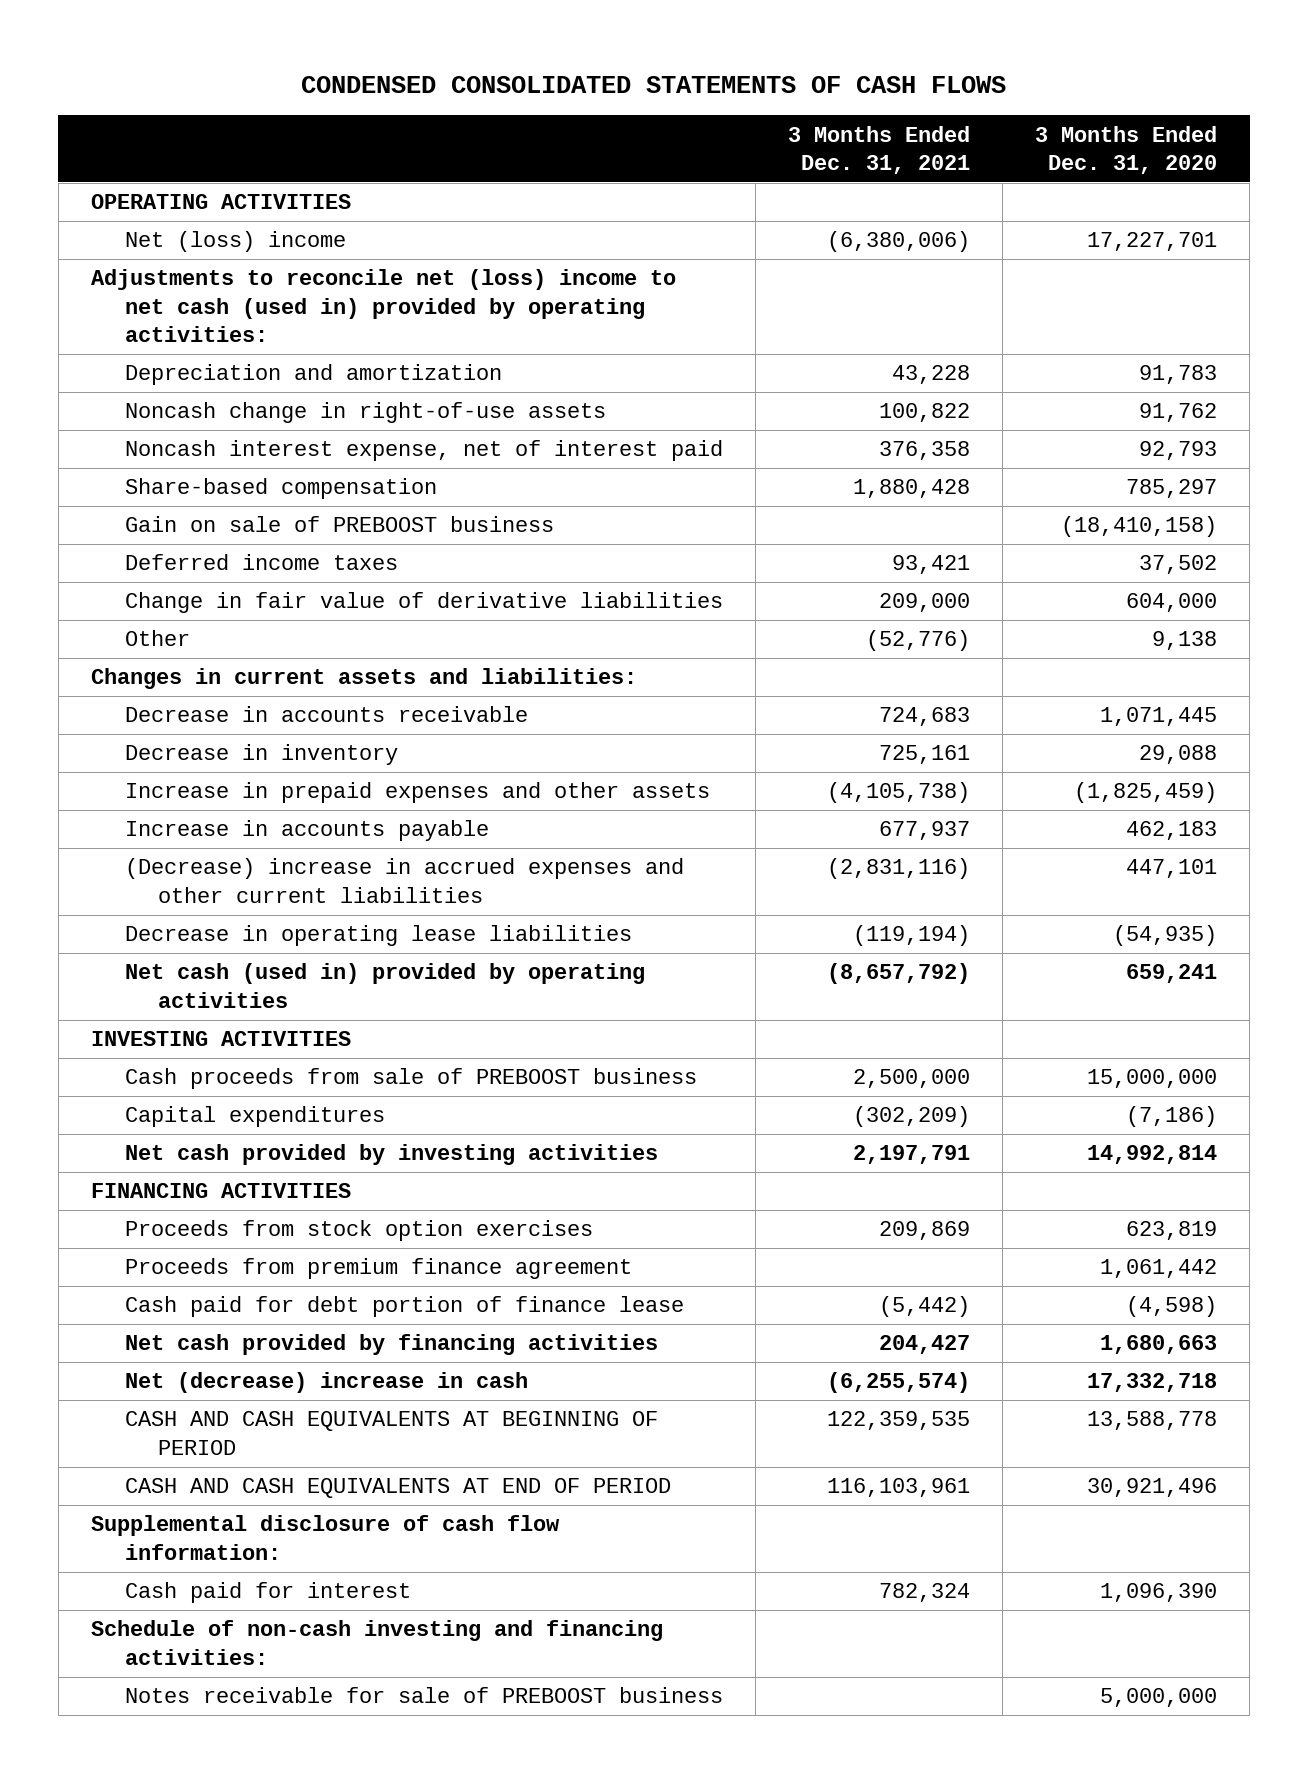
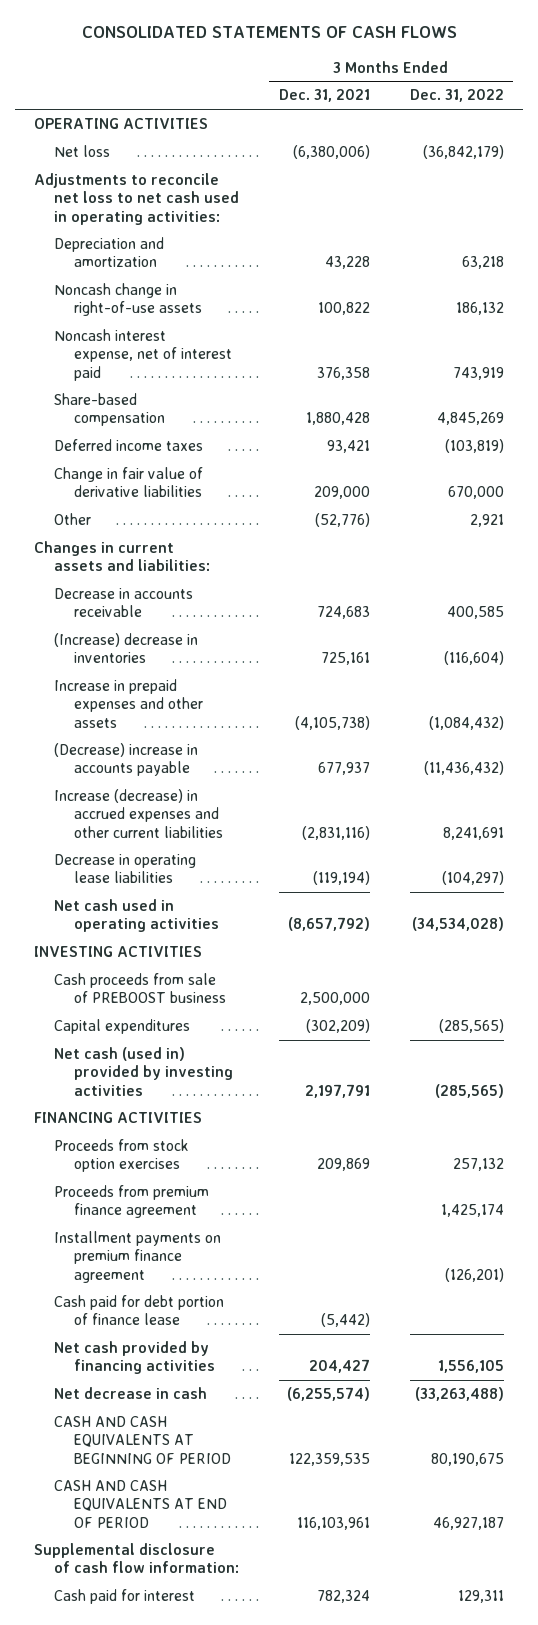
[301,75,1007,93] CONDENSED CONSOLIDATED STATEMENTS OF CASH FLOWS -> [81,26,457,39] CONSOLIDATED STATEMENTS OF CASH FLOWS
[1035,125,1218,174] 3 Months Ended Dec. 31, 2020 -> none
none -> [409,89,504,103] Dec. 31, 2022
[124,231,346,253] Net (loss) income -> [54,145,111,158] Net loss
[91,269,677,343] Adjustments to reconcile net (loss) income to net cash (used in) provided by operating activities: -> [34,173,240,225] Adjustments to reconcile net loss to net cash used in operating activities:
[124,516,554,533] Gain on sale of PREBOOST business -> none
[124,744,398,766] Decrease in inventory -> [54,633,199,664] (Increase) decrease in inventories
[124,820,489,842] Increase in accounts payable -> [54,743,199,777] (Decrease) increase in accounts payable
[124,858,684,903] (Decrease) increase in accrued expenses and other current liabilities -> [54,789,223,838] Increase (decrease) in accrued expenses and other current liabilities
[124,963,645,1008] Net cash (used in) provided by operating activities -> [54,899,219,933] Net cash used in operating activities
[124,1144,658,1166] Net cash provided by investing activities -> [54,1047,233,1096] Net cash (used in) provided by investing activities
none -> [54,1231,222,1283] Installment payments on premium finance agreement
[124,1372,528,1394] Net (decrease) increase in cash -> [54,1387,208,1400] Net decrease in cash
[91,1620,664,1665] Schedule of non-cash investing and financing activities: -> none
[124,1687,723,1704] Notes receivable for sale of PREBOOST business -> none

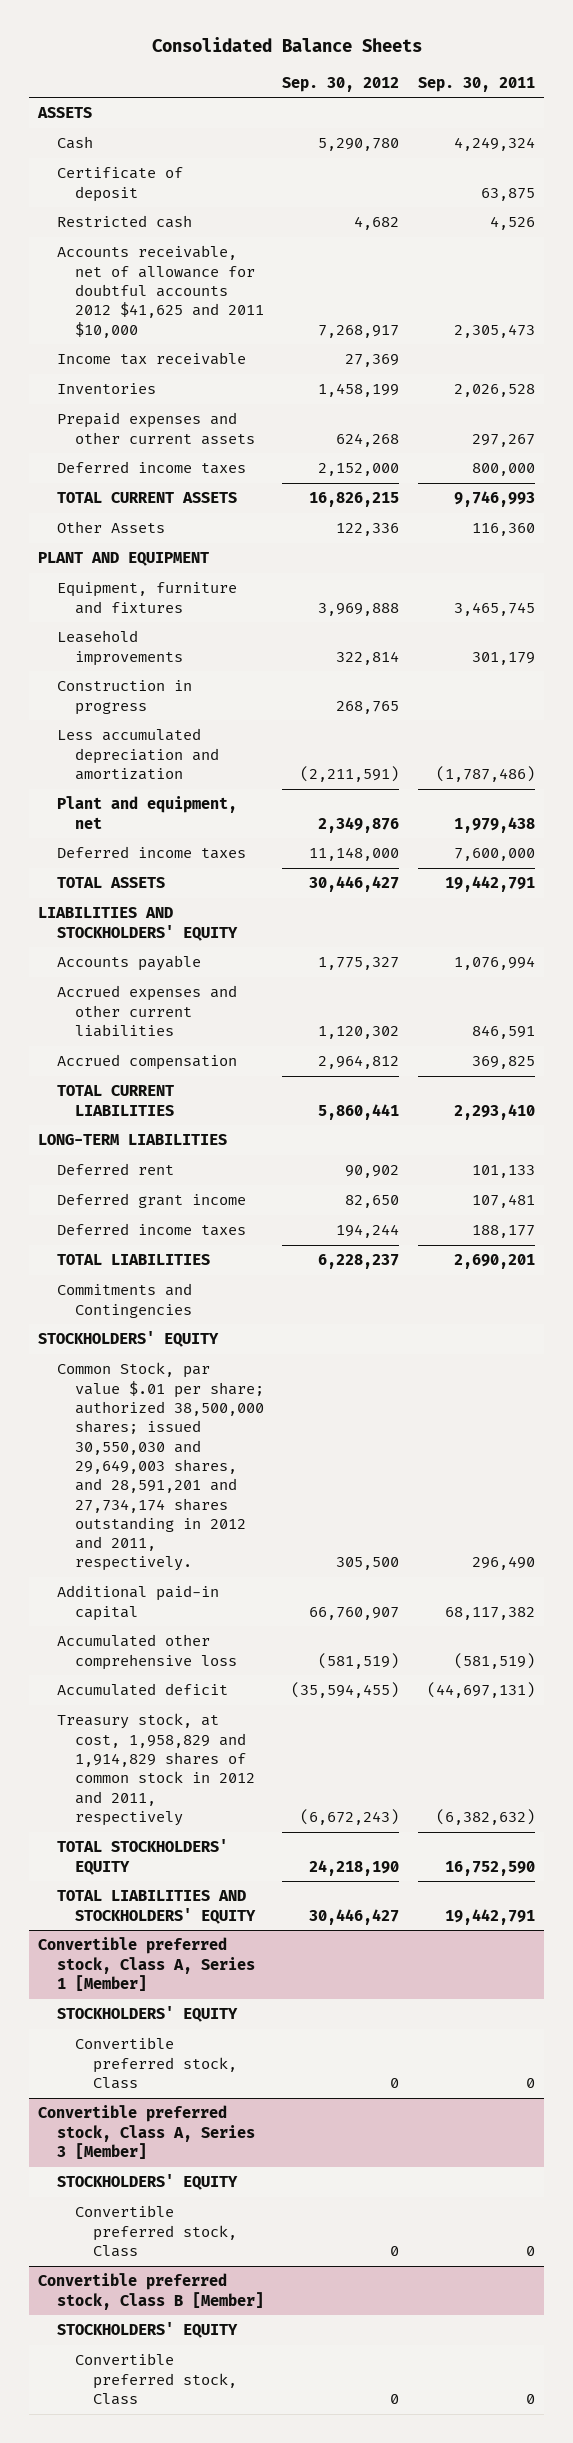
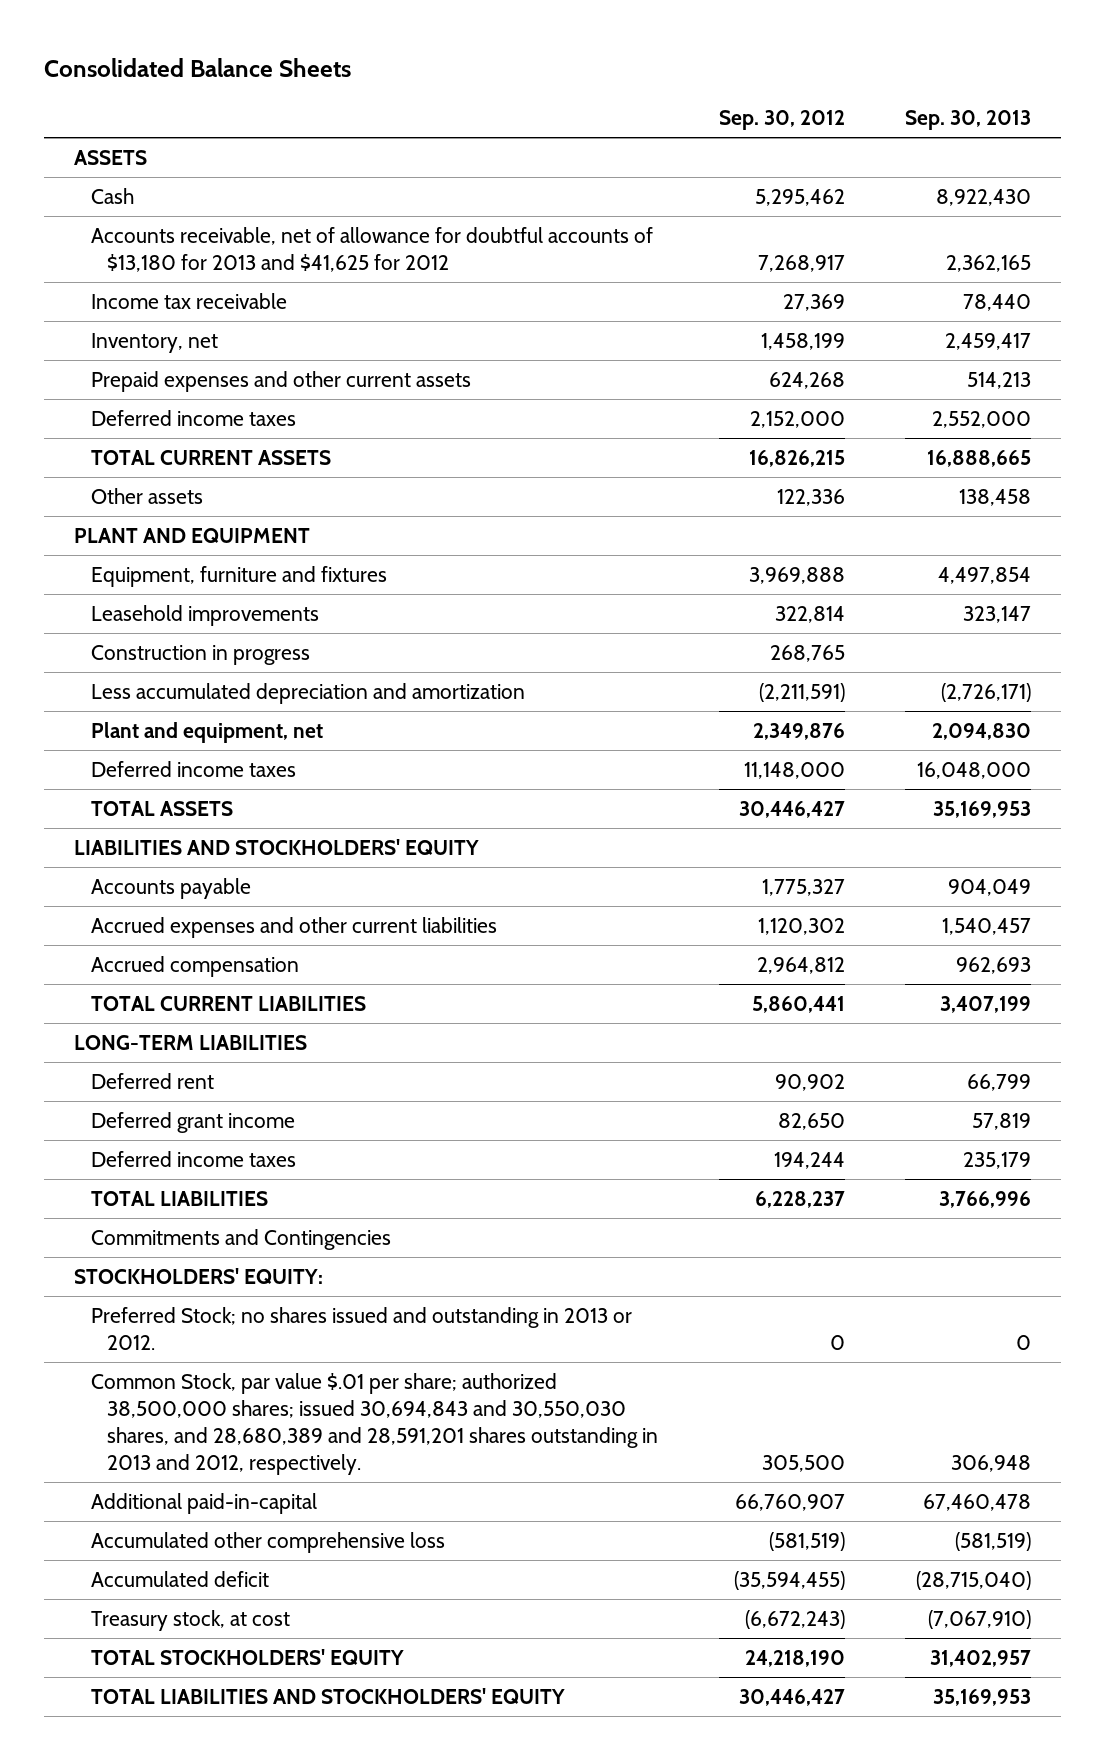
[418,76,536,92] Sep. 30, 2011 -> none
none -> [905,110,1032,131] Sep. 30, 2013
[56,167,183,202] Certificate of deposit -> none
[56,215,192,229] Restricted cash -> none
[318,138,400,152] 5,290,780 -> [754,188,845,206] 5,295,462
[56,245,264,338] Accounts receivable, net of allowance for doubtful accounts 2012 $41,625 and 2011 $10,000 -> [90,226,653,273] Accounts receivable, net of allowance for doubtful accounts of $13,180 for 2013 and $41,625 for 2012
[56,383,156,395] Inventories -> [90,332,218,353] Inventory, net
[56,521,165,534] Other Assets -> [90,487,203,504] Other assets
[38,1331,220,1348] STOCKHOLDERS' EQUITY -> [74,1267,324,1284] STOCKHOLDERS' EQUITY:
none -> [90,1306,632,1351] Preferred Stock; no shares issued and outstanding in 2013 or 2012.
[56,1362,264,1572] Common Stock, par value $.01 per share; authorized 38,500,000 shares; issued 30,550,030 and 29,649,003 shares, and 28,591,201 and 27,734,174 shares outstanding in 2012 and 2011, respectively. -> [90,1372,658,1476] Common Stock, par value $.01 per share; authorized 38,500,000 shares; issued 30,694,843 and 30,550,030 shares, and 28,680,389 and 28,591,201 shares outstanding in 2013 and 2012, respectively.
[56,1585,219,1621] Additional paid-in capital -> [90,1492,317,1514] Additional paid-in-capital
[56,1713,255,1826] Treasury stock, at cost, 1,958,829 and 1,914,829 shares of common stock in 2012 and 2011, respectively -> [90,1609,290,1631] Treasury stock, at cost
[38,1937,255,1991] Convertible preferred stock, Class A, Series 1 [Member] -> none
[56,2006,238,2023] STOCKHOLDERS' EQUITY -> none
[74,2037,238,2089] Convertible preferred stock, Class -> none
[38,2105,255,2159] Convertible preferred stock, Class A, Series 3 [Member] -> none
[56,2174,238,2191] STOCKHOLDERS' EQUITY -> none
[74,2205,238,2257] Convertible preferred stock, Class -> none
[38,2273,264,2310] Convertible preferred stock, Class B [Member] -> none
[56,2322,238,2339] STOCKHOLDERS' EQUITY -> none
[74,2353,238,2405] Convertible preferred stock, Class -> none

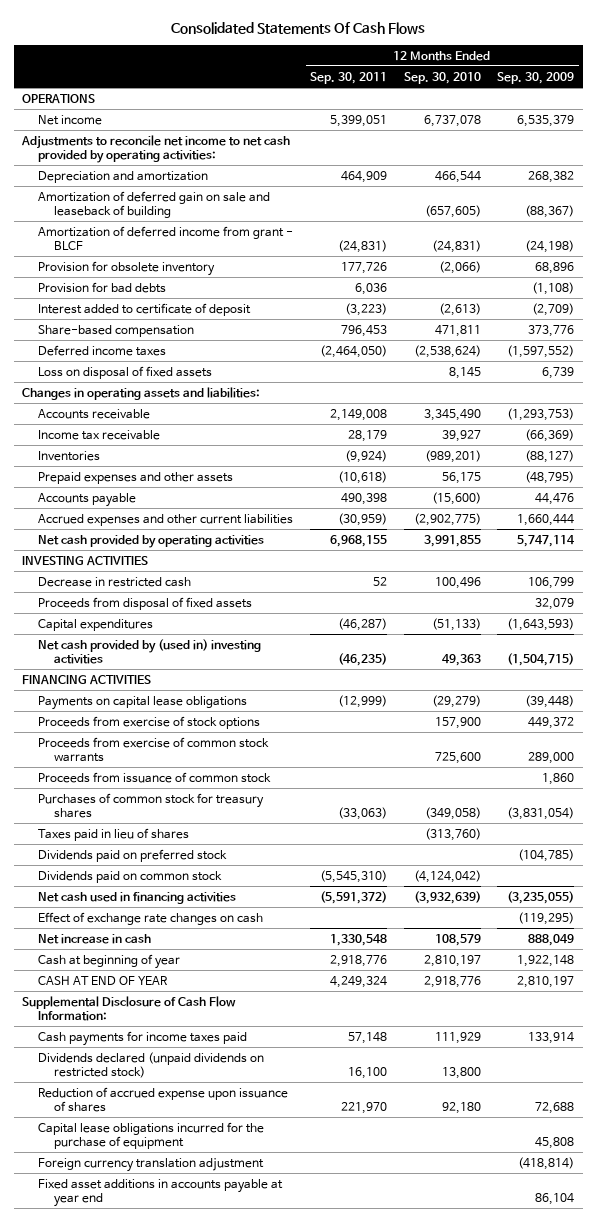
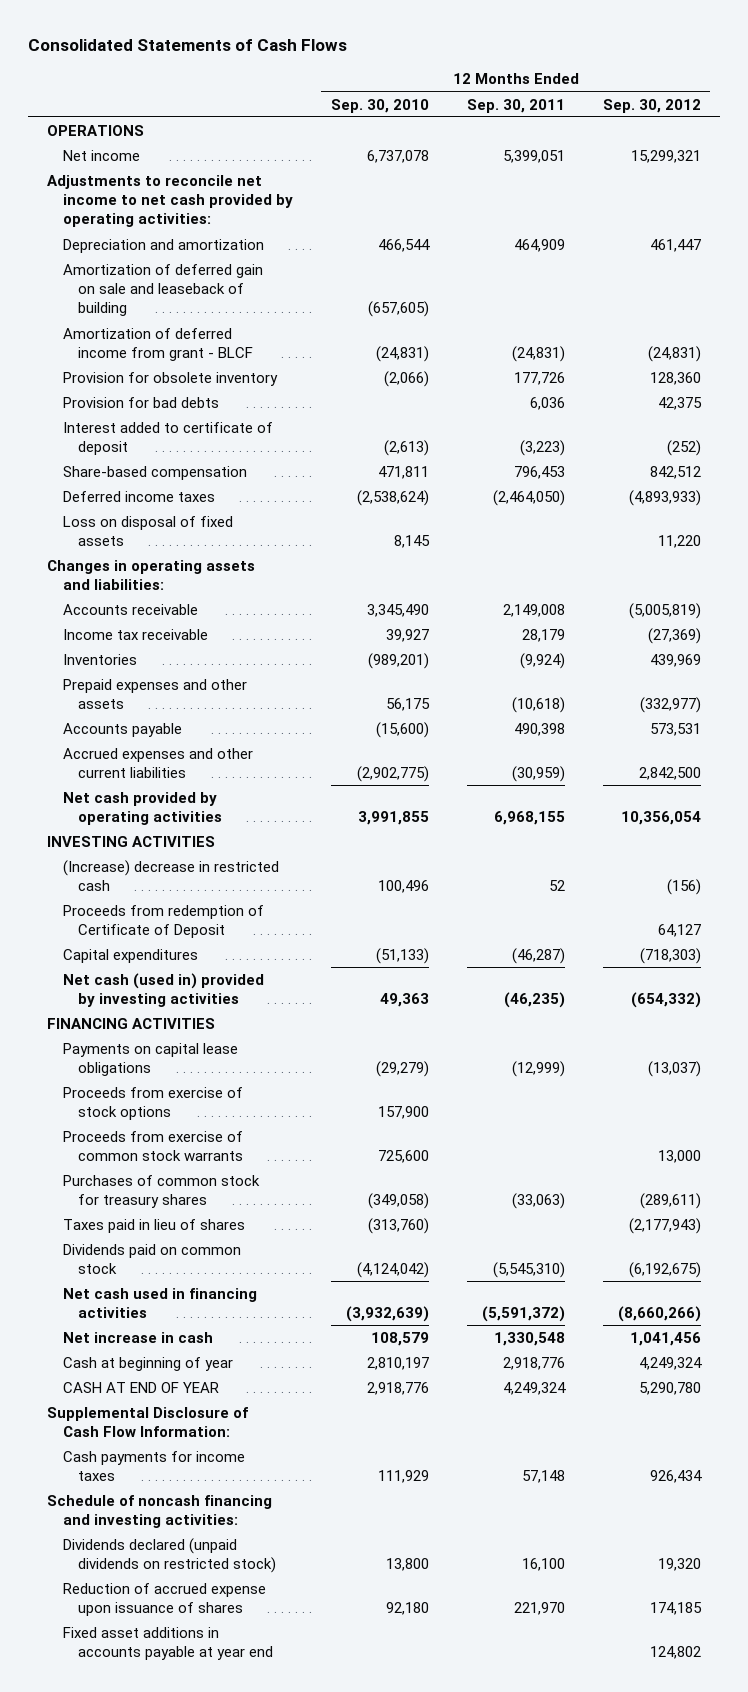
[171,21,426,34] Consolidated Statements Of Cash Flows -> [28,39,348,52] Consolidated Statements of Cash Flows
[497,71,575,84] Sep. 30, 2009 -> none
none -> [602,98,701,113] Sep. 30, 2012
[38,596,253,610] Proceeds from disposal of fixed assets -> none
[38,576,192,587] Decrease in restricted cash -> [62,859,279,892] (Increase) decrease in restricted cash
none -> [62,904,264,939] Proceeds from redemption of Certificate of Deposit
[38,638,262,665] Net cash provided by (used in) investing activities -> [62,972,264,1008] Net cash (used in) provided by investing activities
[38,771,272,783] Proceeds from issuance of common stock -> none
[38,848,228,862] Dividends paid on preferred stock -> none
[38,911,264,925] Effect of exchange rate changes on cash -> none
[38,1030,248,1046] Cash payments for income taxes paid -> [62,1450,245,1482] Cash payments for income taxes
none -> [47,1494,273,1529] Schedule of noncash financing and investing activities:
[38,1121,265,1150] Capital lease obligations incurred for the purchase of equipment -> none
[38,1157,265,1172] Foreign currency translation adjustment -> none

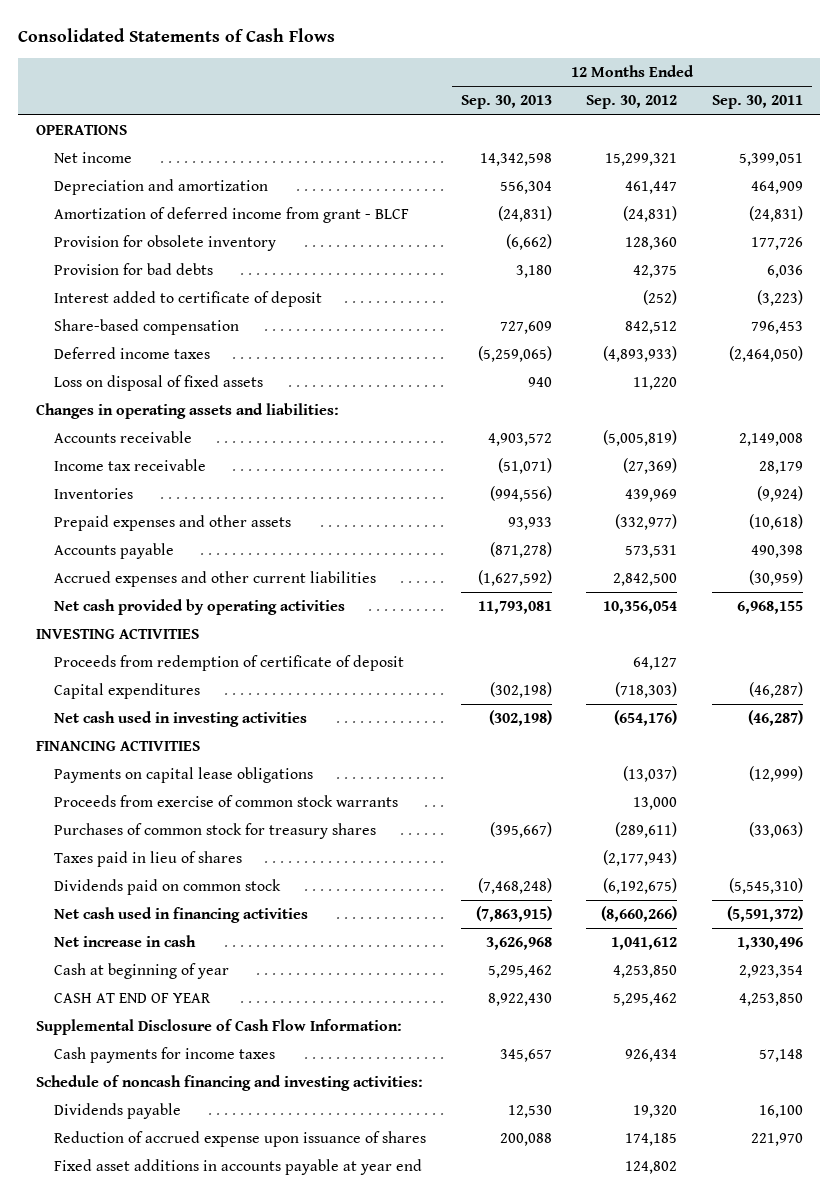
[330,98,429,113] Sep. 30, 2010 -> none
none -> [460,95,552,110] Sep. 30, 2013
[47,174,293,228] Adjustments to reconcile net income to net cash provided by operating activities: -> none
[62,263,263,317] Amortization of deferred gain on sale and leaseback of building -> none
[62,859,279,892] (Increase) decrease in restricted cash -> none
[62,904,264,939] Proceeds from redemption of Certificate of Deposit -> [54,654,405,671] Proceeds from redemption of certificate of deposit
[62,972,264,1008] Net cash (used in) provided by investing activities -> [54,710,308,727] Net cash used in investing activities
[503,992,565,1009] (46,235) -> [747,709,803,726] (46,287)
[630,992,701,1009] (654,332) -> [614,709,678,726] (654,176)
[62,1086,243,1121] Proceeds from exercise of stock options -> none
[493,1331,565,1346] 1,330,548 -> [736,936,803,950] 1,330,496
[629,1331,701,1346] 1,041,456 -> [611,936,678,950] 1,041,612
[502,1356,565,1370] 2,918,776 -> [738,964,803,978] 2,923,354
[638,1356,702,1370] 4,249,324 -> [613,964,678,978] 4,253,850
[502,1381,566,1395] 4,249,324 -> [738,992,803,1006] 4,253,850
[638,1381,701,1395] 5,290,780 -> [613,992,678,1006] 5,295,462
[62,1537,277,1574] Dividends declared (unpaid dividends on restricted stock) -> [54,1102,182,1119] Dividends payable

